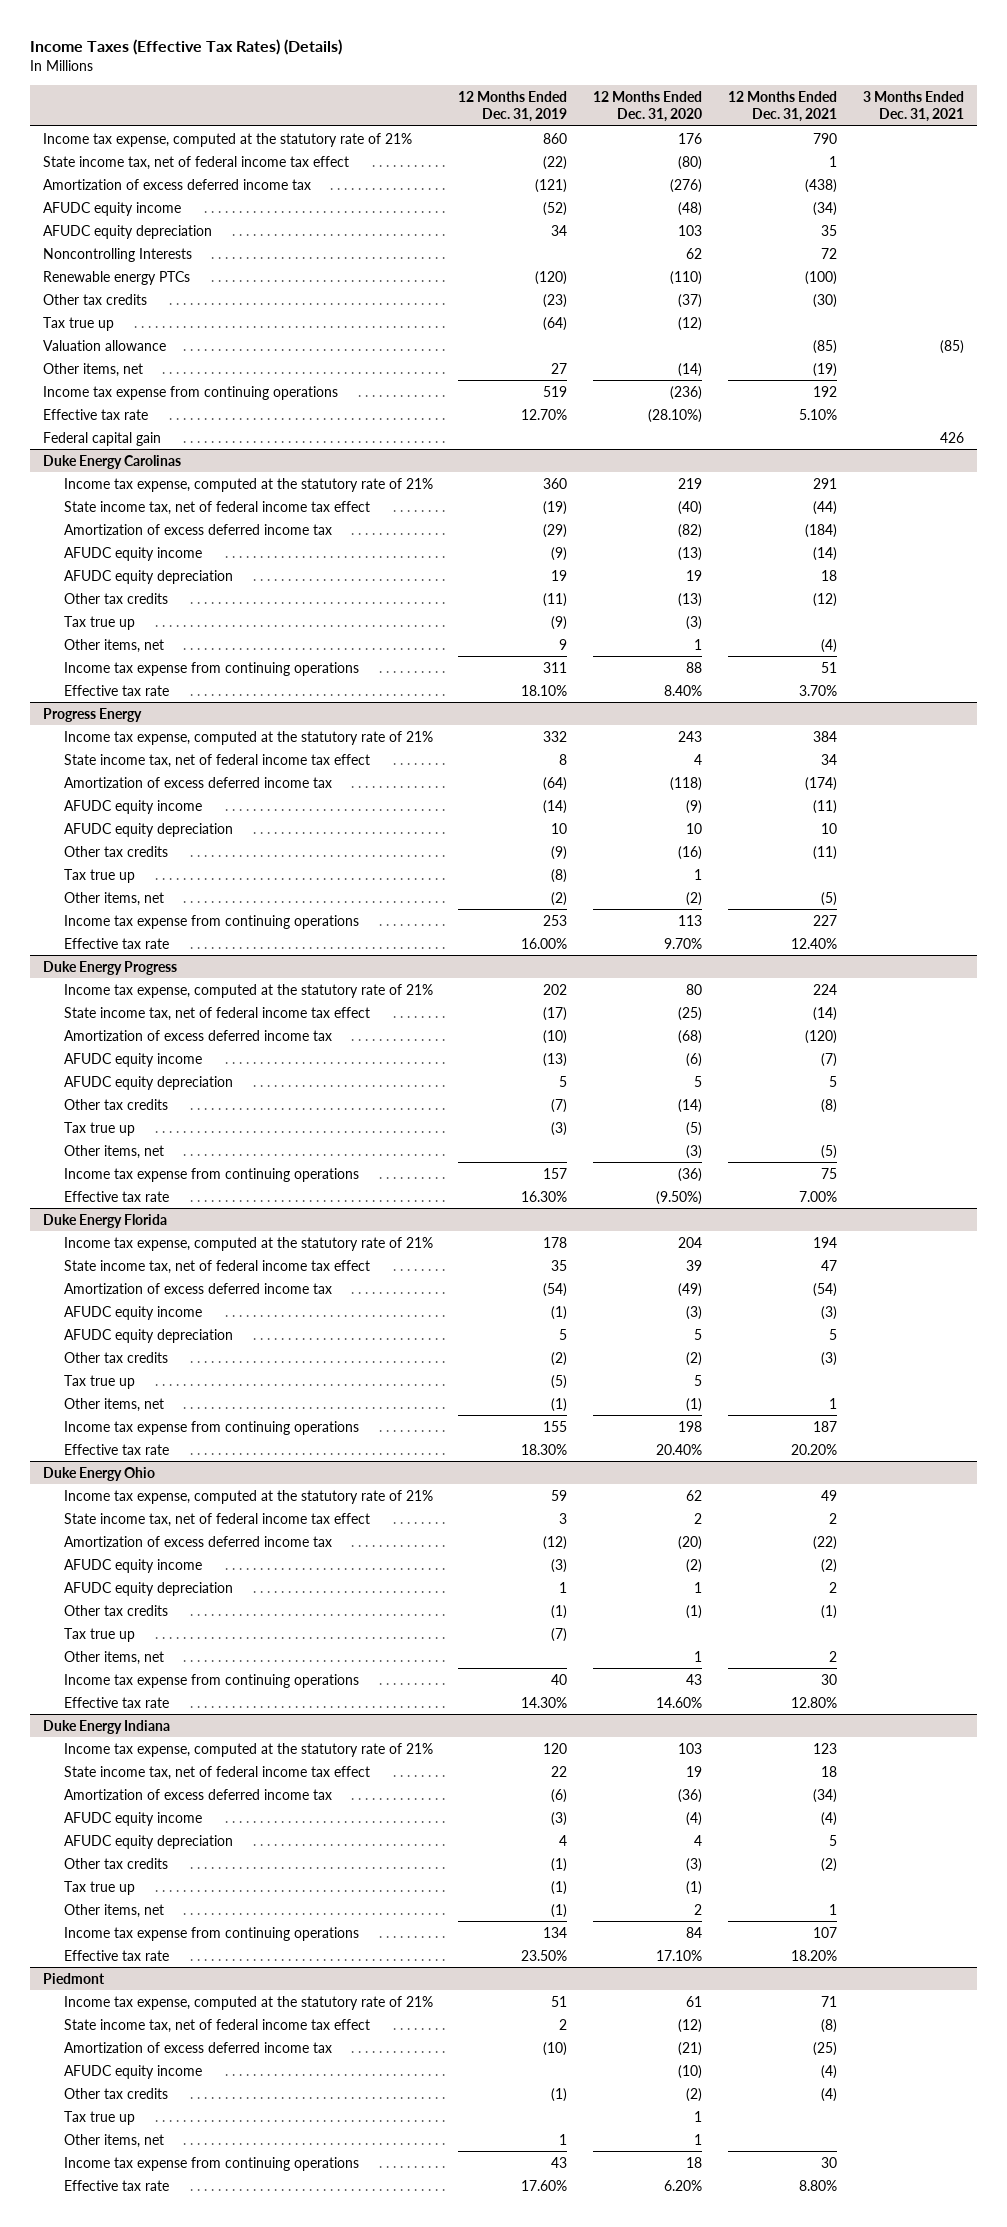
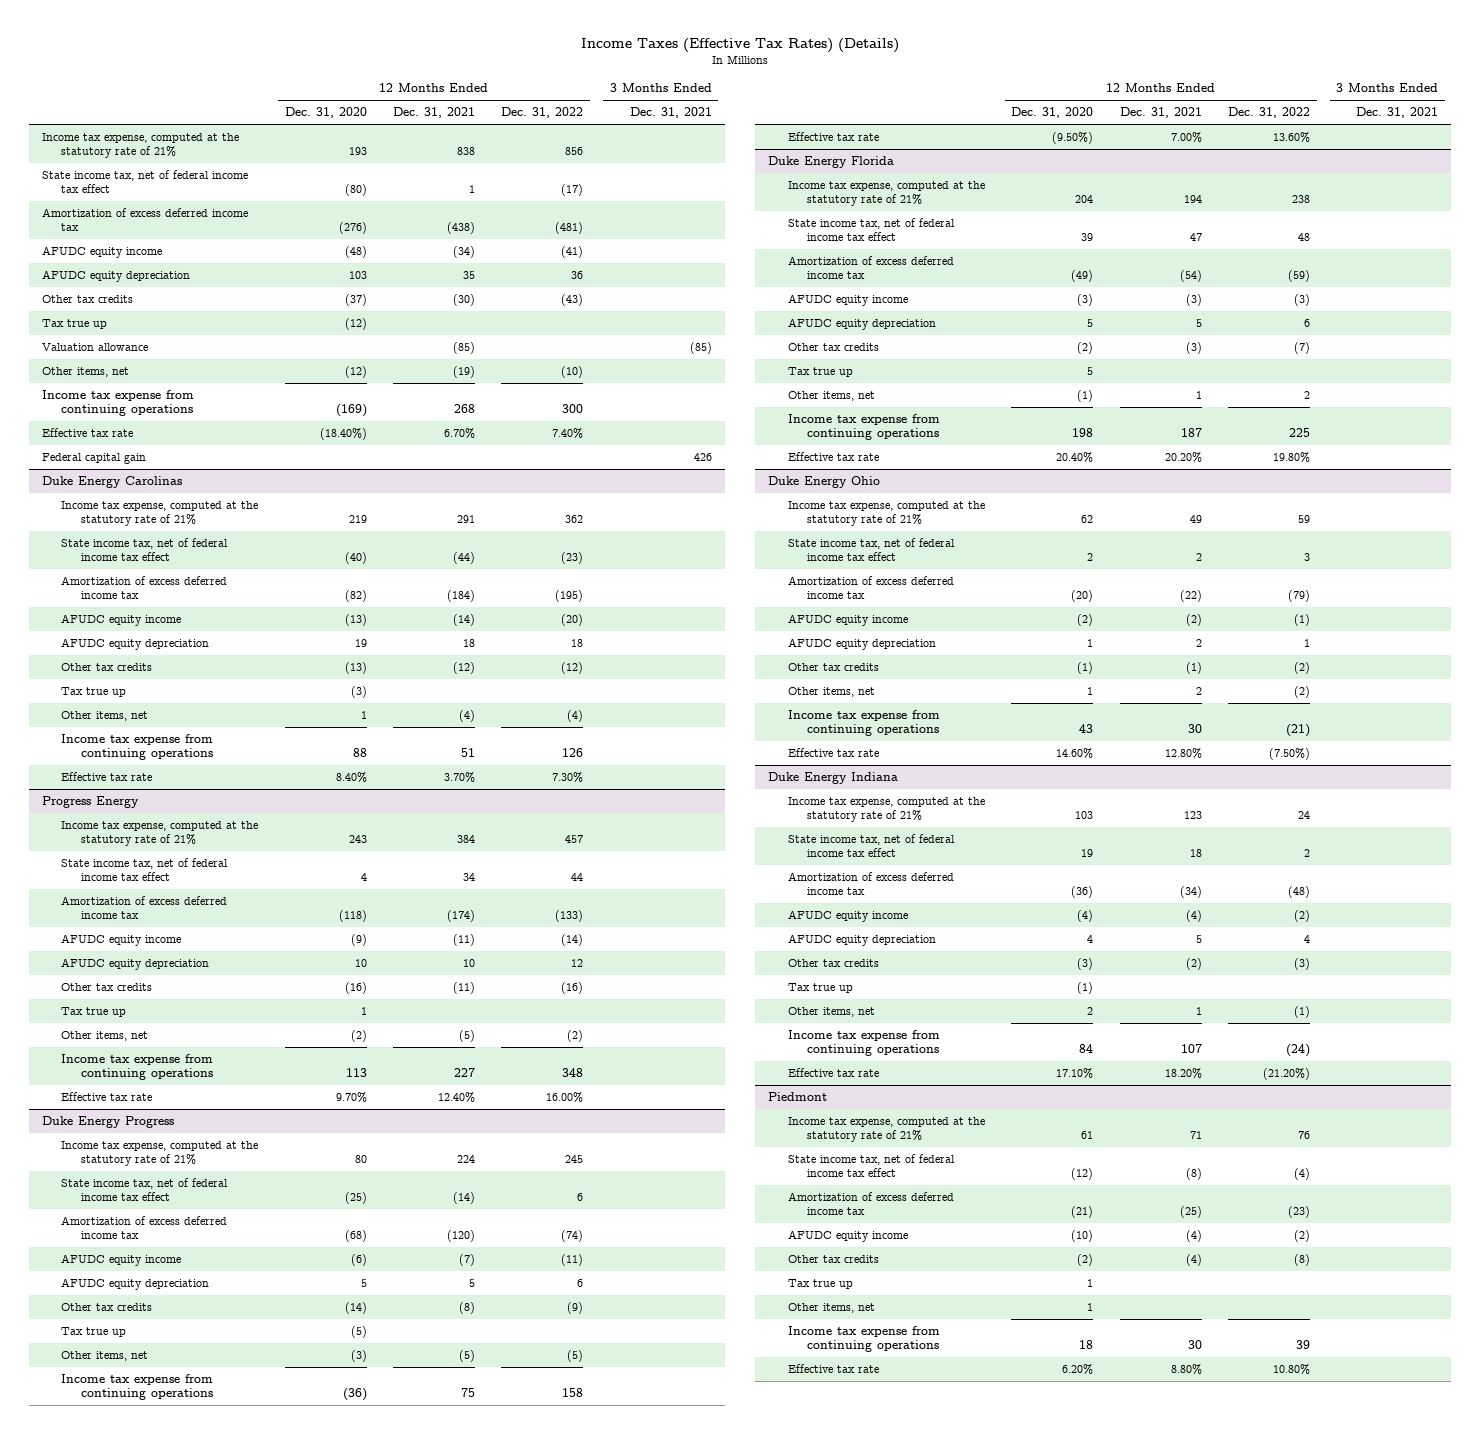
[458,90,568,122] 12 Months Ended Dec. 31, 2019 -> none
none -> [501,107,584,119] Dec. 31, 2022
[678,132,703,144] 176 -> [348,147,367,156] 193
[813,132,838,144] 790 -> [456,147,475,156] 838
[42,247,192,262] Noncontrolling Interests -> none
[42,270,190,285] Renewable energy PTCs -> none
[678,362,703,377] (14) -> [344,366,367,379] (12)
[670,385,703,400] (236) -> [335,404,367,418] (169)
[813,385,838,397] 192 -> [453,404,475,414] 268
[648,408,703,423] (28.10%) -> [319,428,367,441] (18.40%)
[799,408,838,420] 5.10% -> [443,428,475,440] 6.70%
[63,1627,135,1642] Tax true up -> none

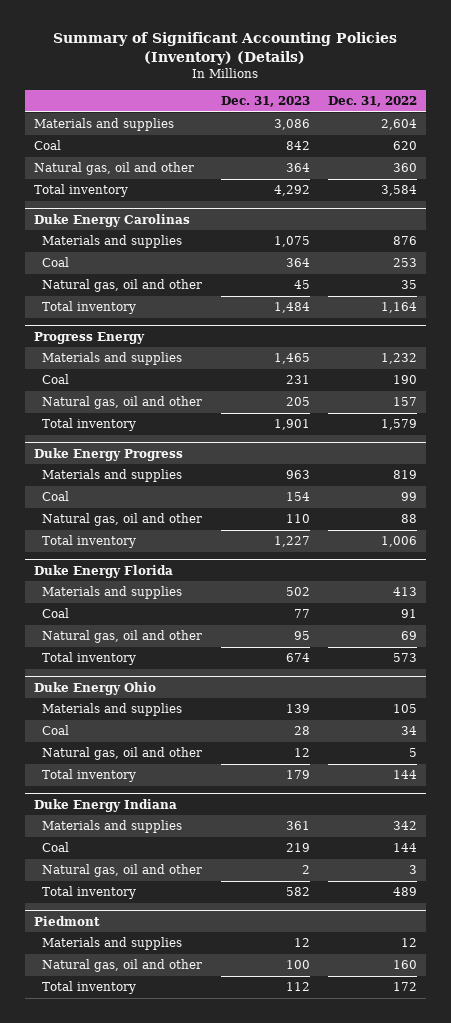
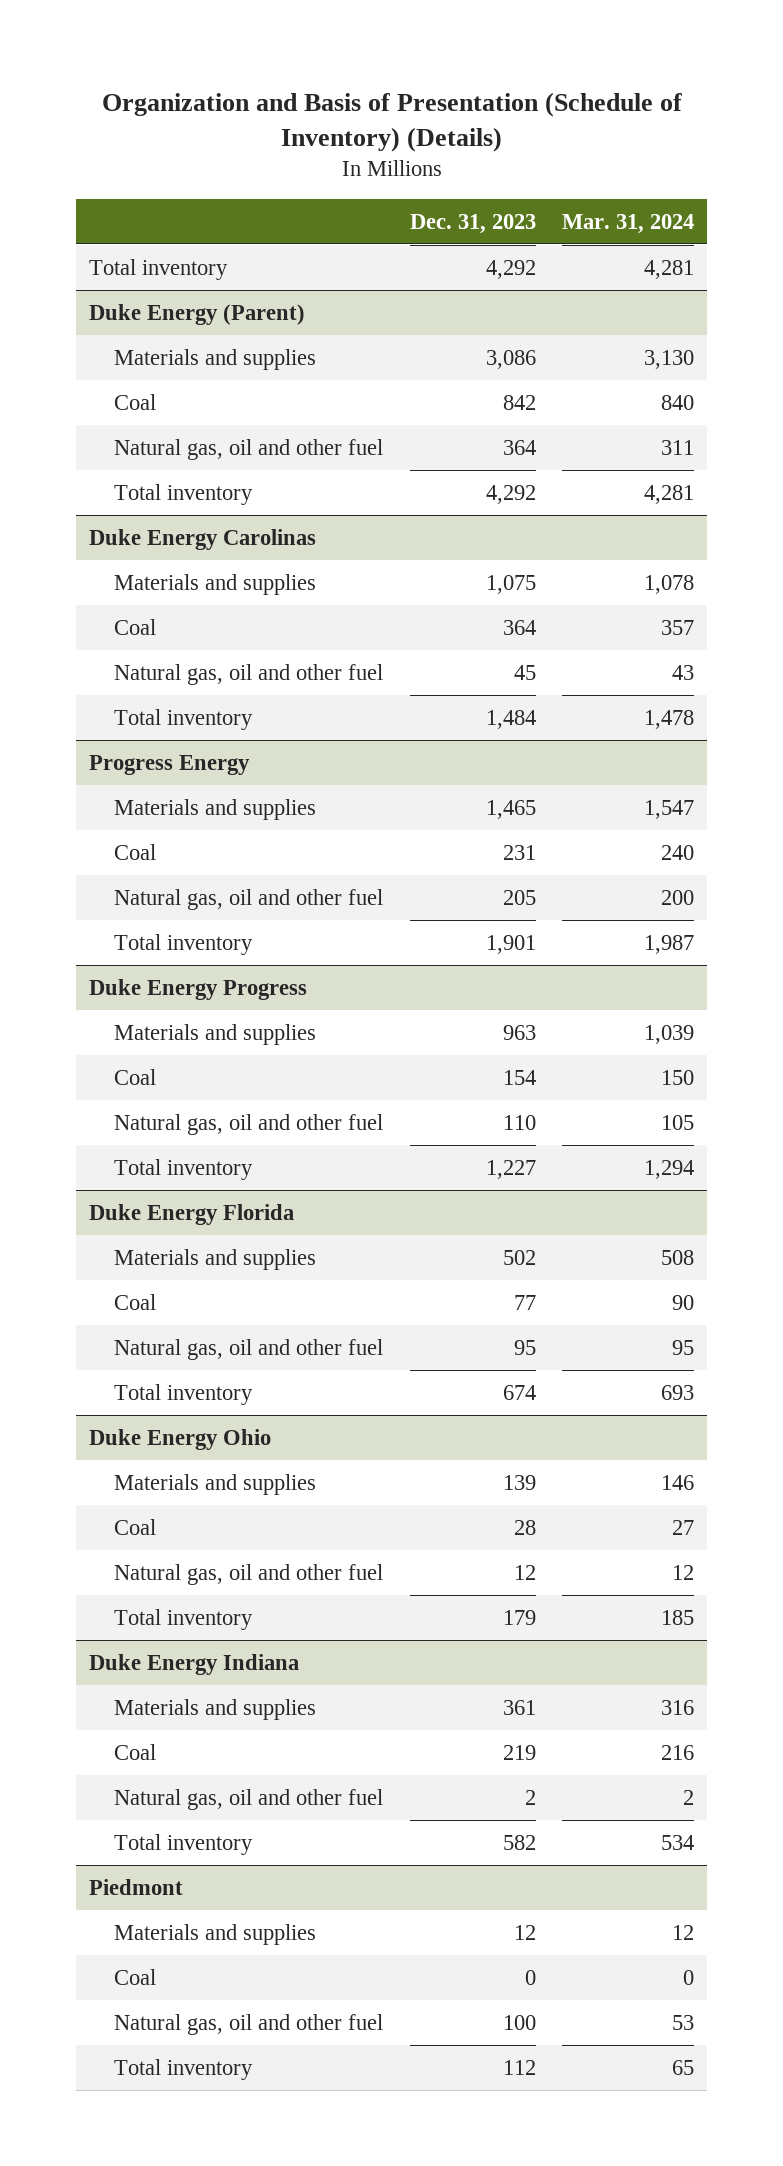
[53,32,398,65] Summary of Significant Accounting Policies (Inventory) (Details) -> [101,91,682,152] Organization and Basis of Presentation (Schedule of Inventory) (Details)
[328,96,418,108] Dec. 31, 2022 -> none
none -> [562,213,695,234] Mar. 31, 2024
none -> [89,258,229,280] Total inventory
none -> [89,303,306,325] Duke Energy (Parent)
[33,162,194,176] Natural gas, oil and other -> [113,438,383,460] Natural gas, oil and other fuel
[42,279,203,293] Natural gas, oil and other -> [113,663,383,685] Natural gas, oil and other fuel
[42,396,203,410] Natural gas, oil and other -> [113,888,383,910] Natural gas, oil and other fuel
[42,513,203,527] Natural gas, oil and other -> [113,1113,383,1135] Natural gas, oil and other fuel
[42,630,203,644] Natural gas, oil and other -> [113,1338,383,1360] Natural gas, oil and other fuel
[42,747,203,761] Natural gas, oil and other -> [113,1563,383,1585] Natural gas, oil and other fuel
[42,864,203,878] Natural gas, oil and other -> [113,1788,383,1810] Natural gas, oil and other fuel
none -> [113,1968,156,1985] Coal
[42,959,203,973] Natural gas, oil and other -> [113,2013,383,2035] Natural gas, oil and other fuel

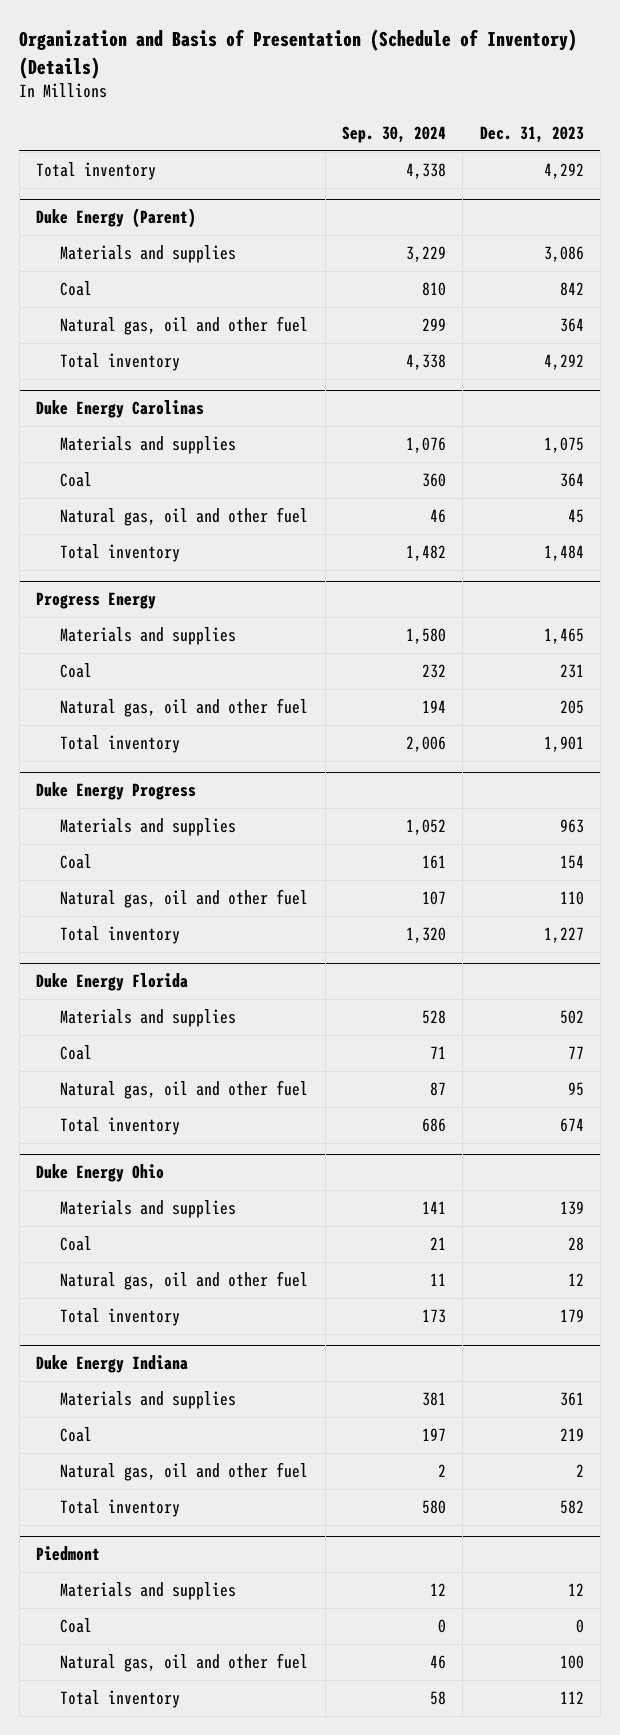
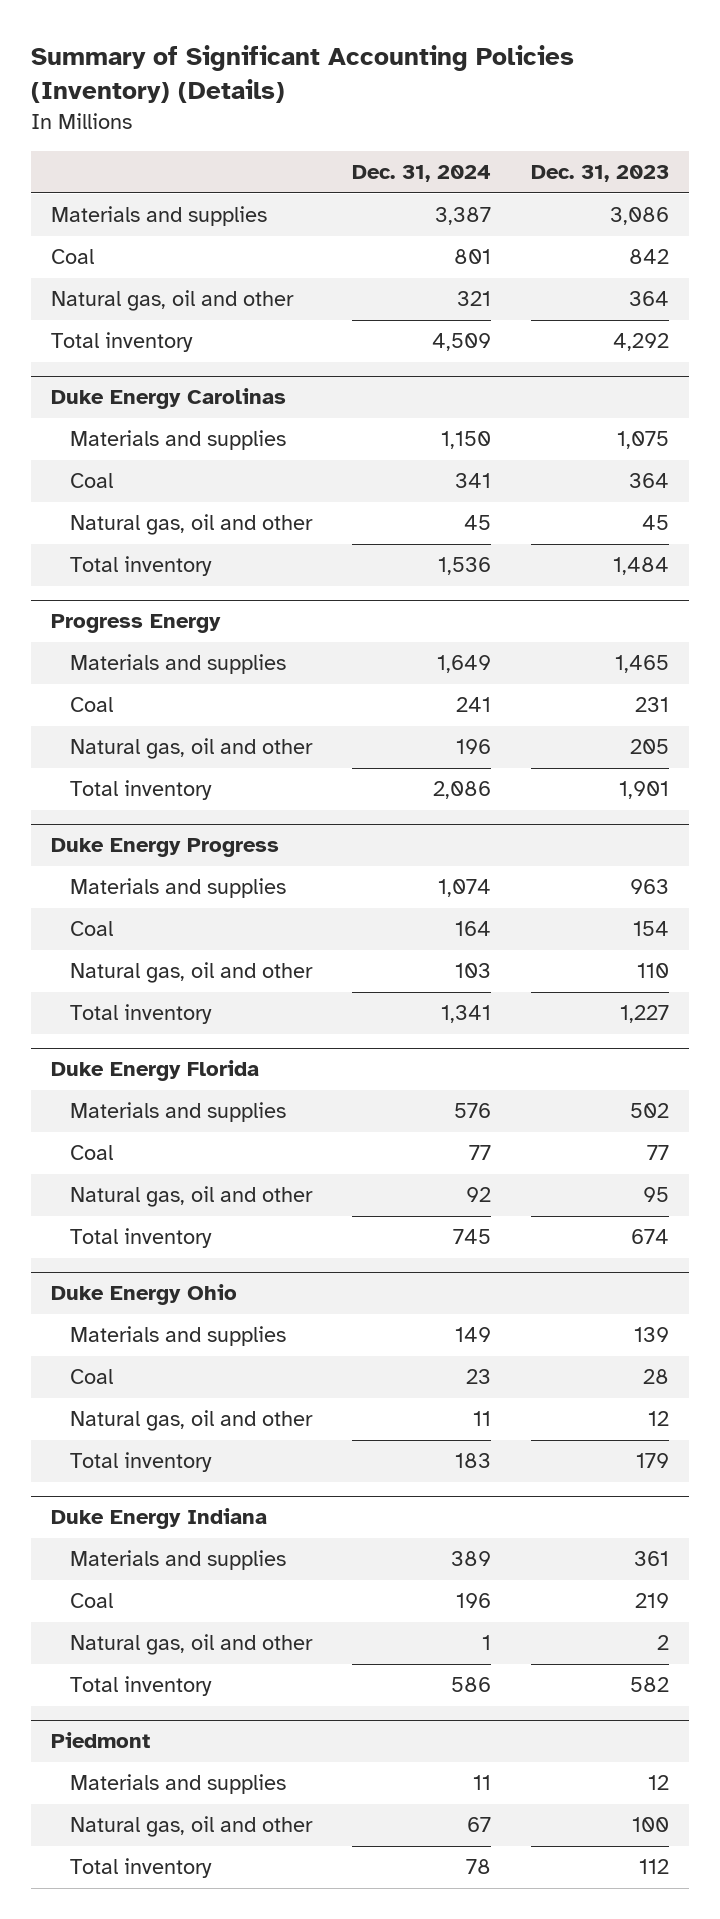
[19,29,578,79] Organization and Basis of Presentation (Schedule of Inventory) (Details) -> [30,44,574,104] Summary of Significant Accounting Policies (Inventory) (Details)
[341,125,446,143] Sep. 30, 2024 -> none
none -> [351,165,491,183] Dec. 31, 2024
[36,162,157,181] Total inventory -> none
[36,208,197,229] Duke Energy (Parent) -> none
[60,316,309,336] Natural gas, oil and other fuel -> [50,290,294,312] Natural gas, oil and other
[60,507,309,527] Natural gas, oil and other fuel -> [70,514,314,536] Natural gas, oil and other
[60,698,309,718] Natural gas, oil and other fuel -> [70,738,314,760] Natural gas, oil and other
[60,889,309,909] Natural gas, oil and other fuel -> [70,962,314,984] Natural gas, oil and other
[60,1080,309,1100] Natural gas, oil and other fuel -> [70,1186,314,1208] Natural gas, oil and other
[60,1271,309,1291] Natural gas, oil and other fuel -> [70,1410,314,1432] Natural gas, oil and other
[60,1462,309,1482] Natural gas, oil and other fuel -> [70,1634,314,1656] Natural gas, oil and other
[60,1618,93,1634] Coal -> none
[60,1653,309,1673] Natural gas, oil and other fuel -> [70,1816,314,1838] Natural gas, oil and other

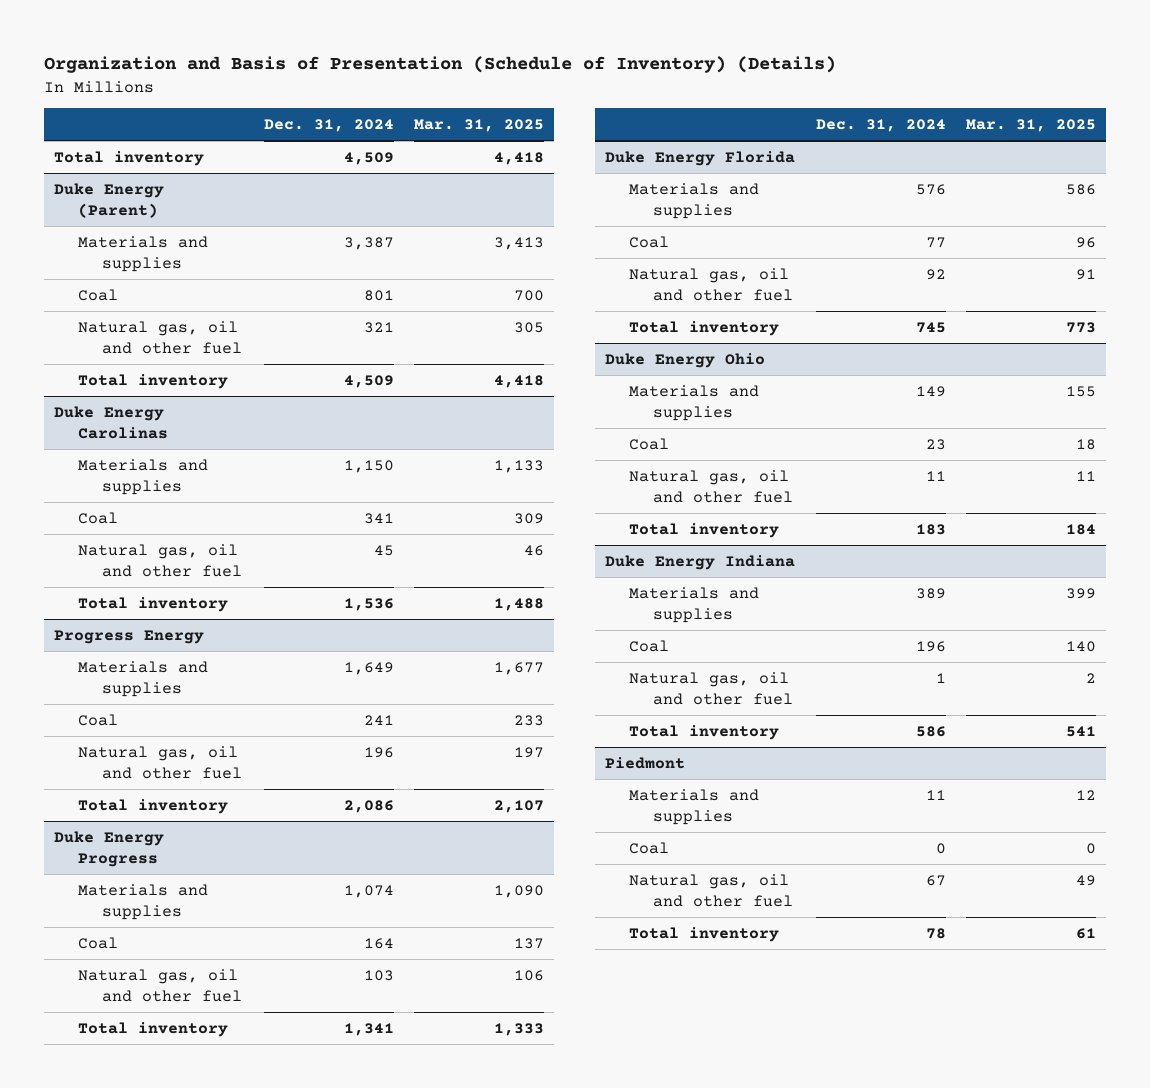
[30,44,574,104] Summary of Significant Accounting Policies (Inventory) (Details) -> [43,56,836,74] Organization and Basis of Presentation (Schedule of Inventory) (Details)
[530,165,669,183] Dec. 31, 2023 -> none
none -> [414,118,545,132] Mar. 31, 2025
none -> [53,150,204,166] Total inventory
none -> [53,182,164,219] Duke Energy (Parent)
[50,290,294,312] Natural gas, oil and other -> [77,320,242,355] Natural gas, oil and other fuel
[70,514,314,536] Natural gas, oil and other -> [77,543,242,578] Natural gas, oil and other fuel
[70,738,314,760] Natural gas, oil and other -> [77,745,242,780] Natural gas, oil and other fuel
[70,962,314,984] Natural gas, oil and other -> [77,968,242,1003] Natural gas, oil and other fuel
[70,1186,314,1208] Natural gas, oil and other -> [629,267,794,302] Natural gas, oil and other fuel
[70,1410,314,1432] Natural gas, oil and other -> [629,469,794,504] Natural gas, oil and other fuel
[70,1634,314,1656] Natural gas, oil and other -> [629,671,794,706] Natural gas, oil and other fuel
none -> [629,841,670,854] Coal
[70,1816,314,1838] Natural gas, oil and other -> [629,873,794,908] Natural gas, oil and other fuel

